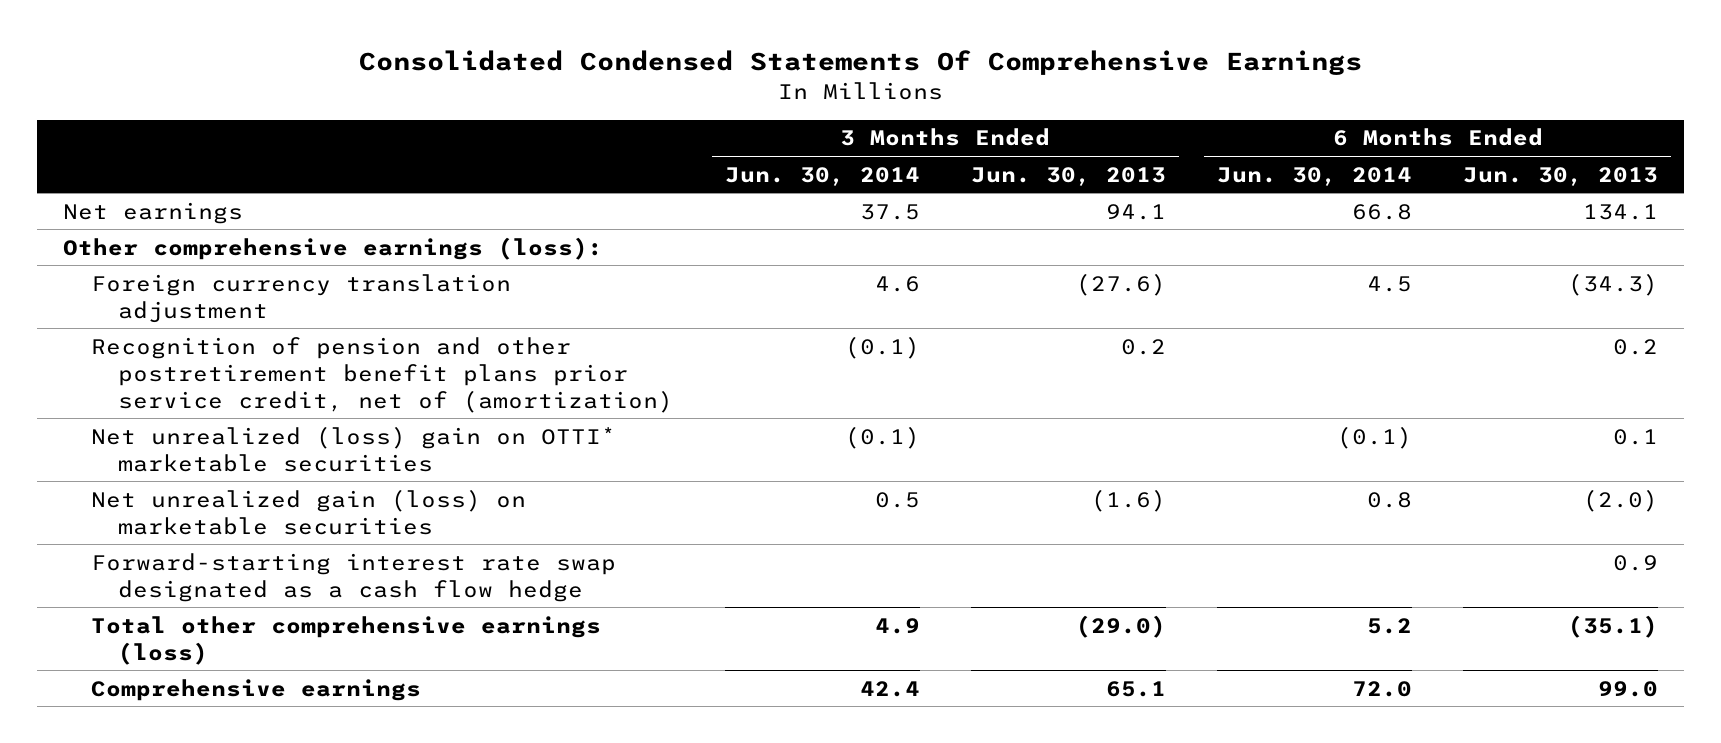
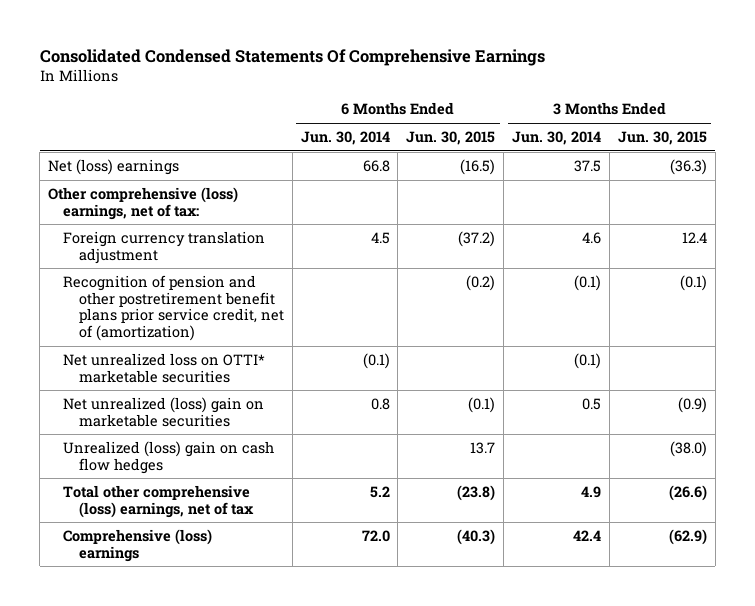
[970,166,1166,186] Jun. 30, 2013 -> none
[1463,166,1659,186] Jun. 30, 2013 -> none
none -> [406,131,496,146] Jun. 30, 2015
none -> [617,131,707,146] Jun. 30, 2015
[63,201,244,224] Net earnings -> [48,158,180,175] Net (loss) earnings
[63,236,604,260] Other comprehensive earnings (loss): -> [48,186,239,220] Other comprehensive (loss) earnings, net of tax:
[90,425,616,472] Net unrealized (loss) gain on OTTI* marketable securities -> [63,352,266,383] Net unrealized loss on OTTI* marketable securities
[90,488,526,535] Net unrealized gain (loss) on marketable securities -> [63,396,265,427] Net unrealized (loss) gain on marketable securities
[90,552,616,602] Forward-starting interest rate swap designated as a cash flow hedge -> [63,440,275,474] Unrealized (loss) gain on cash flow hedges
[90,615,601,665] Total other comprehensive earnings (loss) -> [63,484,254,518] Total other comprehensive (loss) earnings, net of tax
[90,678,421,701] Comprehensive earnings -> [63,528,213,562] Comprehensive (loss) earnings

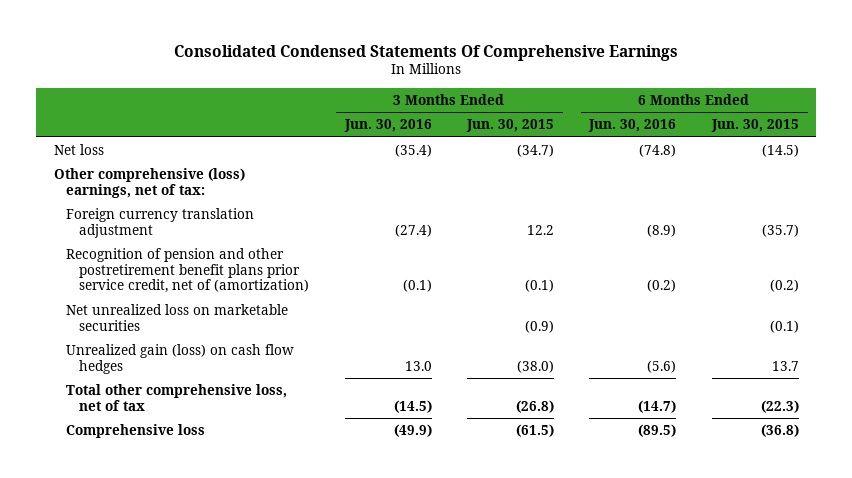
[300,131,390,146] Jun. 30, 2014 -> none
[512,131,602,146] Jun. 30, 2014 -> none
none -> [343,119,432,133] Jun. 30, 2016
none -> [588,119,677,133] Jun. 30, 2016
[48,158,180,175] Net (loss) earnings -> [53,143,104,155] Net loss
[460,158,496,175] (16.5) -> [761,143,799,157] (14.5)
[669,158,707,175] (36.3) -> [516,143,554,157] (34.7)
[458,230,496,247] (37.2) -> [761,223,799,237] (35.7)
[681,231,707,243] 12.4 -> [526,224,554,235] 12.2
[63,352,266,383] Net unrealized loss on OTTI* marketable securities -> none
[63,396,265,427] Net unrealized (loss) gain on marketable securities -> [66,303,289,331] Net unrealized loss on marketable securities
[63,440,275,474] Unrealized (loss) gain on cash flow hedges -> [66,343,295,374] Unrealized gain (loss) on cash flow hedges
[63,484,254,518] Total other comprehensive (loss) earnings, net of tax -> [66,383,288,411] Total other comprehensive loss, net of tax
[457,484,496,501] (23.8) -> [760,399,799,413] (22.3)
[668,484,707,501] (26.6) -> [515,399,554,413] (26.8)
[63,528,213,562] Comprehensive (loss) earnings -> [66,423,206,438] Comprehensive loss
[457,528,496,545] (40.3) -> [760,423,799,437] (36.8)
[668,528,707,545] (62.9) -> [515,423,554,437] (61.5)

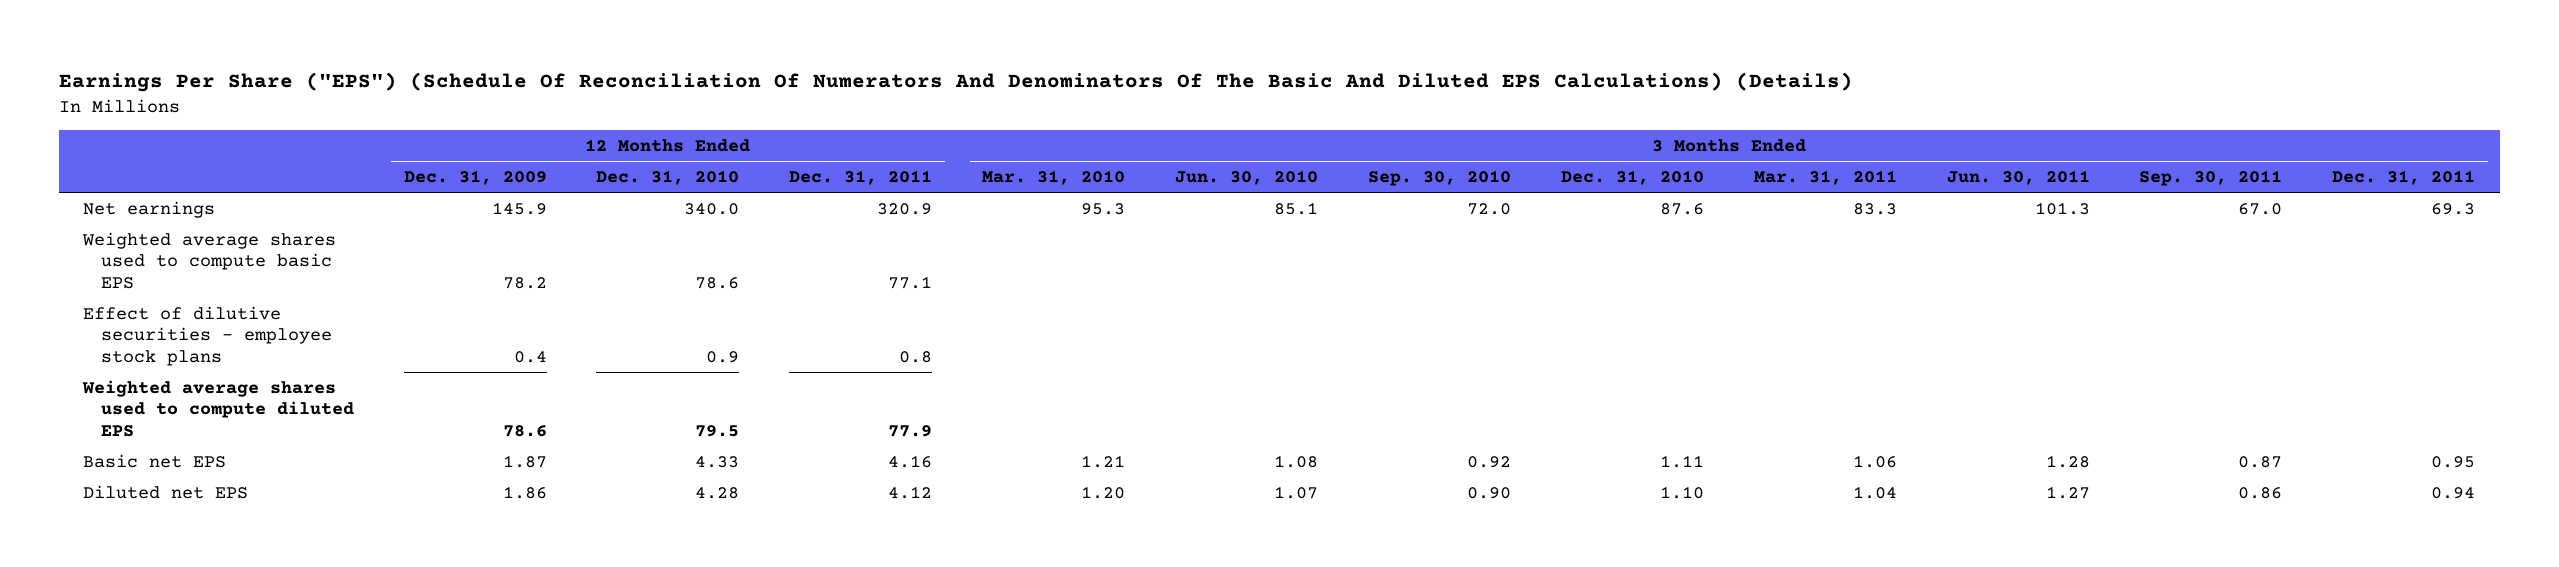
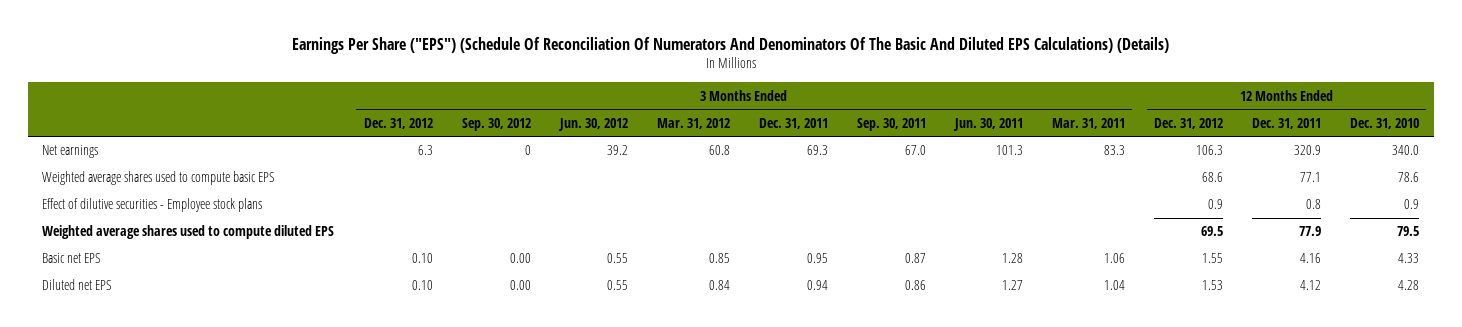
[403,169,547,185] Dec. 31, 2009 -> none
[982,169,1126,185] Mar. 31, 2010 -> none
[1175,169,1319,185] Jun. 30, 2010 -> none
[1367,169,1511,186] Sep. 30, 2010 -> none
[1560,169,1704,185] Dec. 31, 2010 -> none
none -> [363,117,433,129] Dec. 31, 2012
none -> [461,117,531,131] Sep. 30, 2012
none -> [557,117,628,131] Jun. 30, 2012
none -> [656,117,730,129] Mar. 31, 2012
none -> [1153,117,1223,129] Dec. 31, 2012
[83,305,332,366] Effect of dilutive securities - employee stock plans -> [42,198,263,213] Effect of dilutive securities - Employee stock plans

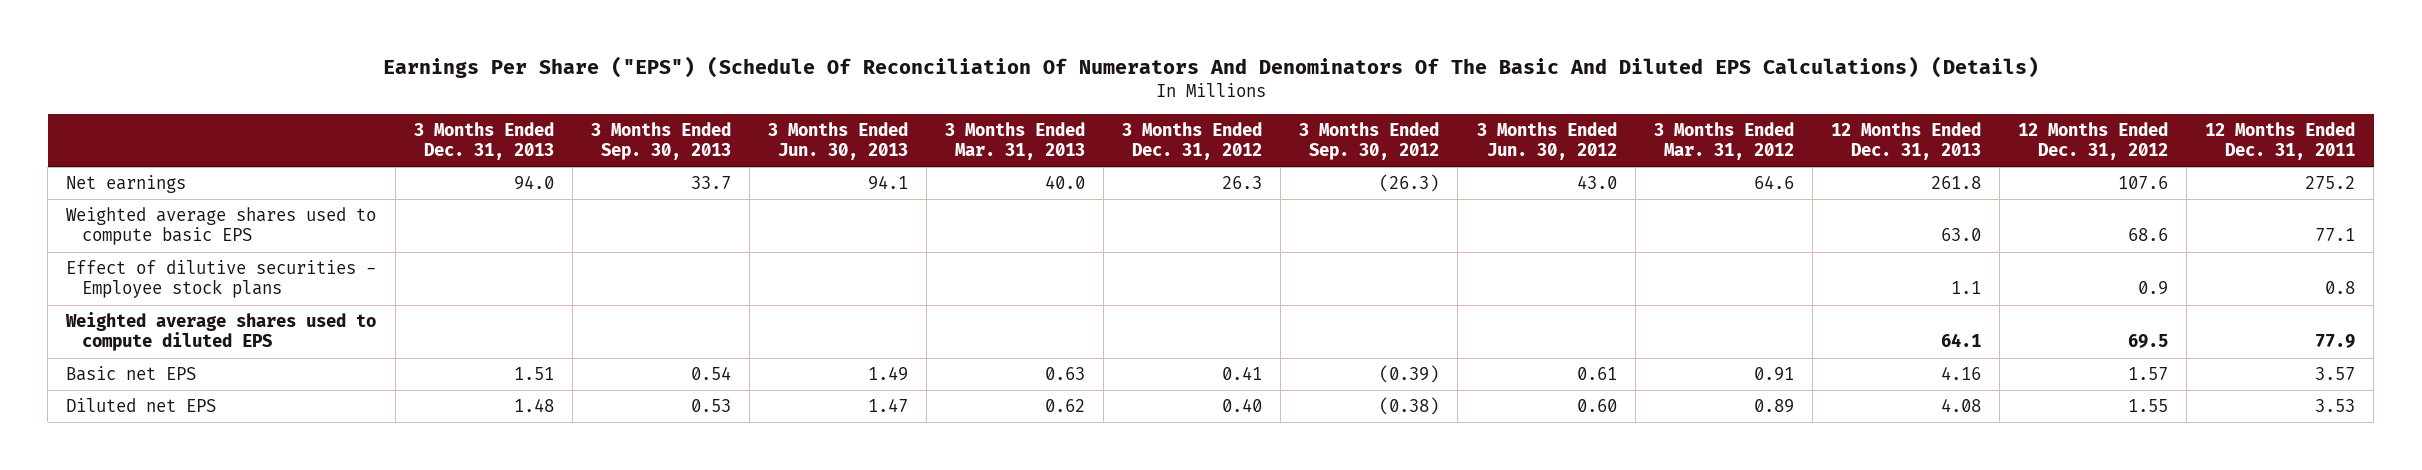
[758,117,828,129] Dec. 31, 2011 -> none
[856,117,926,131] Sep. 30, 2011 -> none
[952,117,1023,131] Jun. 30, 2011 -> none
[1051,117,1125,129] Mar. 31, 2011 -> none
[1350,117,1420,129] Dec. 31, 2010 -> none
none -> [413,121,554,161] 3 Months Ended Dec. 31, 2013
none -> [590,121,731,161] 3 Months Ended Sep. 30, 2013
none -> [767,121,908,161] 3 Months Ended Jun. 30, 2013
none -> [945,121,1086,161] 3 Months Ended Mar. 31, 2013
none -> [1830,121,1981,161] 12 Months Ended Dec. 31, 2013
[417,145,433,156] 6.3 -> [1222,176,1263,190] 26.3
[524,145,531,156] 0 -> [1379,174,1440,193] (26.3)
[606,145,628,156] 39.2 -> [1576,175,1617,190] 43.0
[708,145,730,156] 60.8 -> [1753,175,1794,190] 64.6
[1195,145,1223,156] 106.3 -> [2118,176,2169,190] 107.6
[1294,145,1322,156] 320.9 -> [2305,176,2356,190] 275.2
[411,253,433,264] 0.10 -> [1222,366,1263,381] 0.41
[509,253,531,264] 0.00 -> [1379,365,1440,384] (0.39)
[606,253,628,264] 0.55 -> [1576,367,1617,381] 0.61
[708,253,730,264] 0.85 -> [1753,367,1794,382] 0.91
[1201,253,1223,264] 1.55 -> [2128,367,2169,381] 1.57
[1300,253,1322,264] 4.16 -> [2315,367,2356,381] 3.57
[411,280,433,291] 0.10 -> [1222,398,1263,413] 0.40
[509,280,531,291] 0.00 -> [1379,397,1440,416] (0.38)
[606,280,628,291] 0.55 -> [1576,399,1617,413] 0.60
[708,280,730,291] 0.84 -> [1753,399,1794,414] 0.89
[1201,280,1223,291] 1.53 -> [2128,399,2169,413] 1.55
[1300,280,1322,291] 4.12 -> [2315,399,2356,413] 3.53

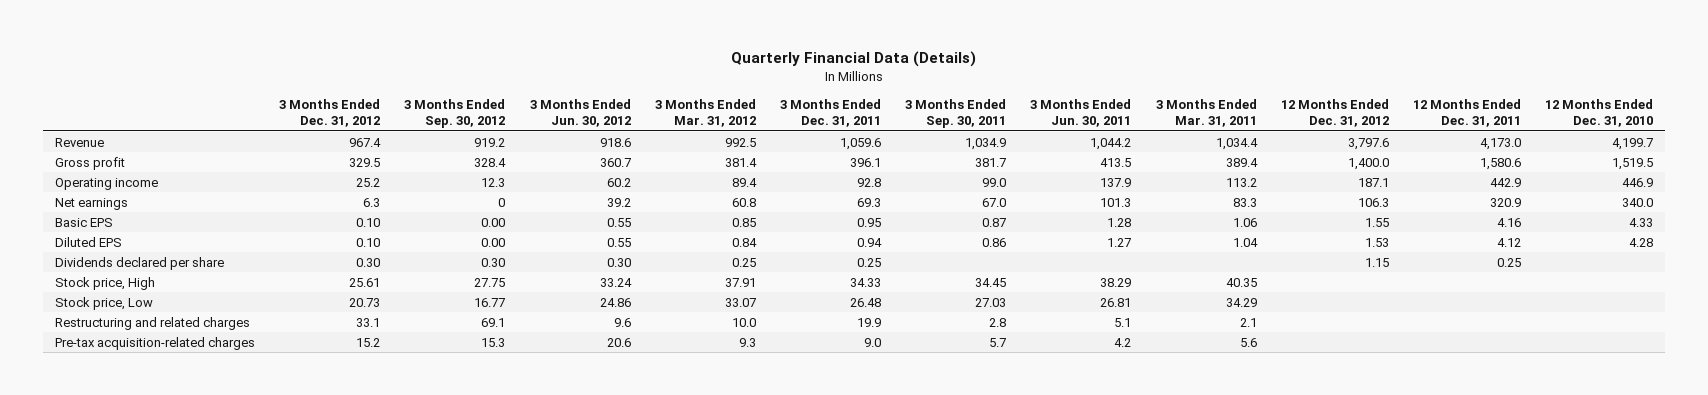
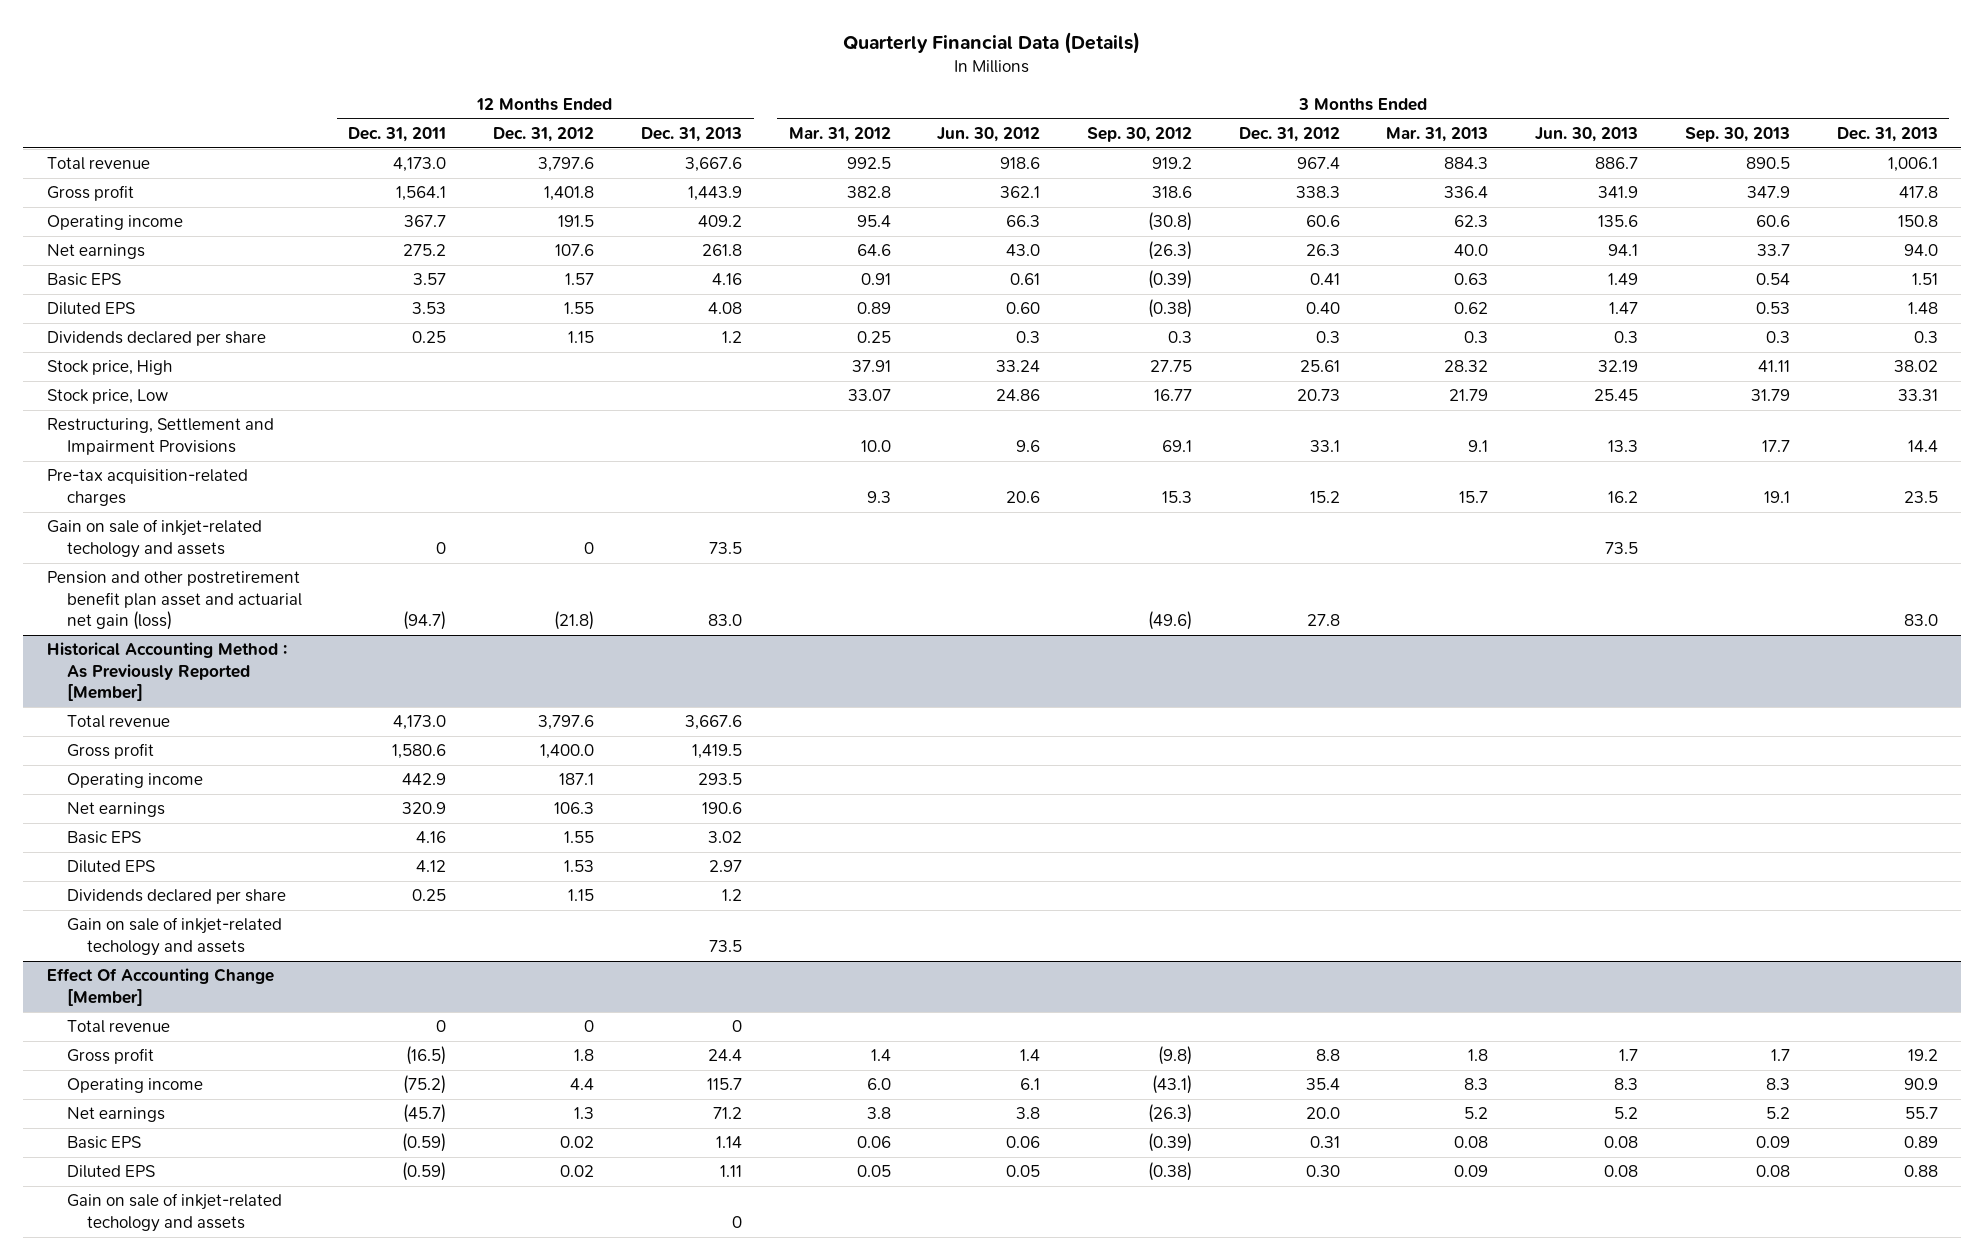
[780,98,882,128] 3 Months Ended Dec. 31, 2011 -> none
[905,98,1007,129] 3 Months Ended Sep. 30, 2011 -> none
[1030,98,1132,128] 3 Months Ended Jun. 30, 2011 -> none
[1155,98,1257,128] 3 Months Ended Mar. 31, 2011 -> none
[1545,98,1654,128] 12 Months Ended Dec. 31, 2010 -> none
none -> [640,126,742,142] Dec. 31, 2013
none -> [1386,126,1489,142] Mar. 31, 2013
none -> [1535,126,1639,142] Jun. 30, 2013
none -> [1684,126,1790,142] Sep. 30, 2013
none -> [1836,126,1938,142] Dec. 31, 2013
[55,137,105,147] Revenue -> [46,157,150,171] Total revenue
[349,157,381,167] 329.5 -> [1295,186,1340,199] 338.3
[474,157,507,167] 328.4 -> [1152,186,1193,199] 318.6
[599,157,631,167] 360.7 -> [1000,186,1041,199] 362.1
[724,157,757,167] 381.4 -> [846,186,891,199] 382.8
[1347,157,1389,170] 1,400.0 -> [544,186,595,202] 1,401.8
[1479,157,1521,170] 1,580.6 -> [396,186,447,202] 1,564.1
[356,177,381,187] 25.2 -> [1305,215,1340,228] 60.6
[481,177,506,187] 12.3 -> [1148,212,1193,232] (30.8)
[606,177,631,187] 60.2 -> [1006,215,1041,228] 66.3
[731,177,757,187] 89.4 -> [856,215,891,228] 95.4
[1357,177,1389,187] 187.1 -> [558,215,595,228] 191.5
[1489,177,1521,187] 442.9 -> [404,215,447,228] 367.7
[363,197,381,207] 6.3 -> [1305,244,1340,257] 26.3
[498,197,506,207] 0 -> [1148,241,1193,261] (26.3)
[606,197,631,207] 39.2 -> [1006,244,1041,257] 43.0
[731,197,756,207] 60.8 -> [856,244,891,257] 64.6
[1357,197,1389,207] 106.3 -> [555,244,595,257] 107.6
[1489,197,1521,207] 320.9 -> [403,244,447,257] 275.2
[356,217,381,227] 0.10 -> [1309,273,1340,286] 0.41
[481,217,506,227] 0.00 -> [1148,270,1193,290] (0.39)
[606,217,631,227] 0.55 -> [1010,273,1041,286] 0.61
[731,217,756,227] 0.85 -> [860,273,891,286] 0.91
[1364,217,1389,227] 1.55 -> [565,273,595,286] 1.57
[1496,217,1521,227] 4.16 -> [413,273,447,286] 3.57
[356,237,381,247] 0.10 -> [1305,302,1340,315] 0.40
[481,237,506,247] 0.00 -> [1148,299,1193,319] (0.38)
[606,237,631,247] 0.55 -> [1006,302,1041,315] 0.60
[731,237,757,247] 0.84 -> [856,302,891,315] 0.89
[1364,237,1389,247] 1.53 -> [564,302,595,315] 1.55
[1496,237,1521,247] 4.12 -> [412,302,447,315] 3.53
[356,257,381,267] 0.30 -> [1315,331,1340,344] 0.3
[481,257,506,267] 0.30 -> [1168,331,1193,344] 0.3
[606,257,631,267] 0.30 -> [1016,331,1041,344] 0.3
[55,316,251,330] Restructuring and related charges -> [46,418,274,455] Restructuring, Settlement and Impairment Provisions
none -> [46,519,262,558] Gain on sale of inkjet-related techology and assets
none -> [46,571,302,631] Pension and other postretirement benefit plan asset and actuarial net gain (loss)
none -> [46,642,287,702] Historical Accounting Method : As Previously Reported [Member]
none -> [66,715,170,729] Total revenue
none -> [66,743,154,760] Gross profit
none -> [66,773,203,789] Operating income
none -> [66,802,165,818] Net earnings
none -> [66,831,141,845] Basic EPS
none -> [66,860,155,874] Diluted EPS
none -> [66,889,286,905] Dividends declared per share
none -> [66,917,282,956] Gain on sale of inkjet-related techology and assets
none -> [46,968,274,1006] Effect Of Accounting Change [Member]
none -> [66,1020,170,1034] Total revenue
none -> [66,1048,154,1065] Gross profit
none -> [66,1078,203,1094] Operating income
none -> [66,1107,165,1123] Net earnings
none -> [66,1136,141,1150] Basic EPS
none -> [66,1165,155,1179] Diluted EPS
none -> [66,1193,282,1232] Gain on sale of inkjet-related techology and assets

